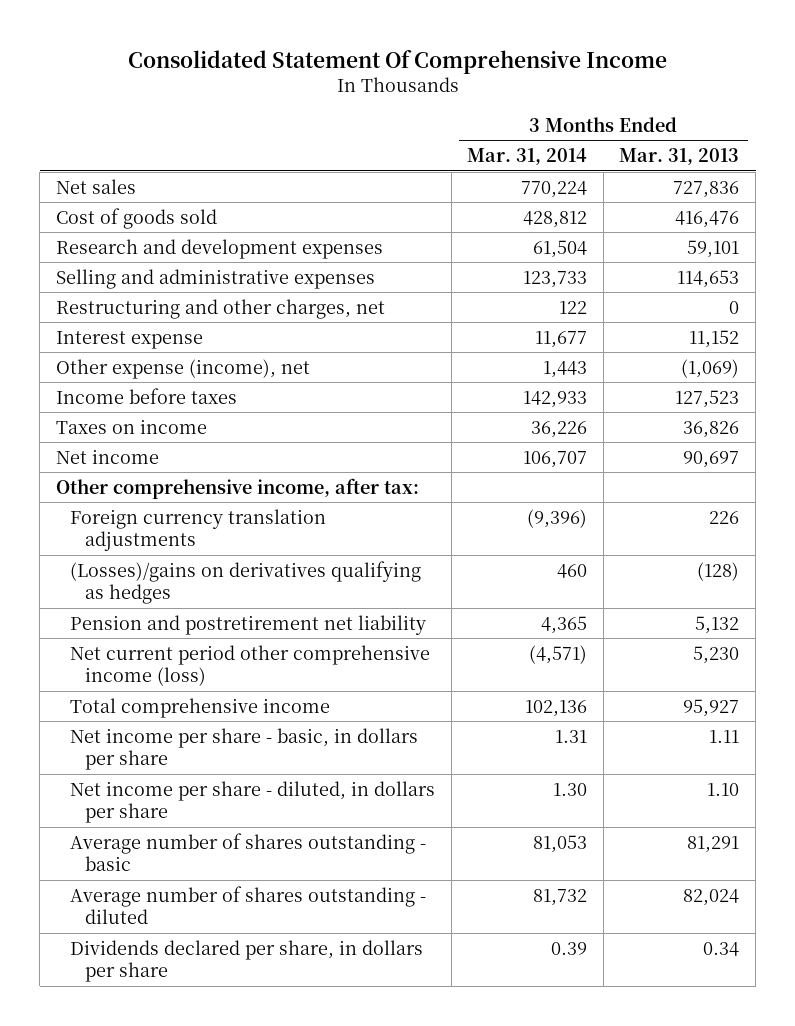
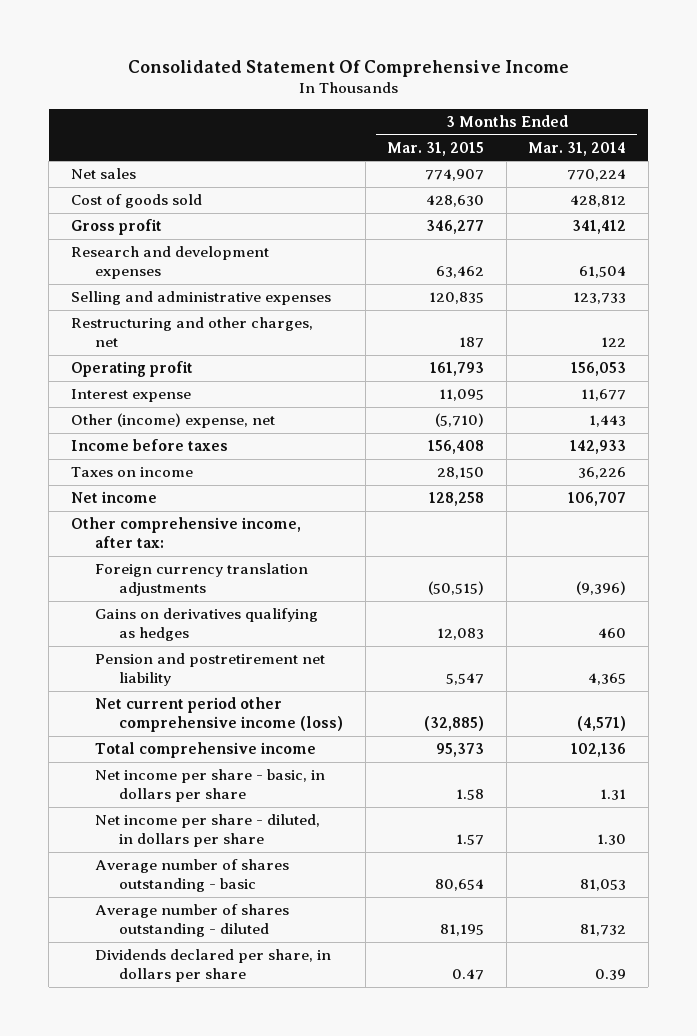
[619,148,740,166] Mar. 31, 2013 -> none
none -> [387,141,485,156] Mar. 31, 2015
none -> [70,219,162,236] Gross profit
none -> [70,361,193,378] Operating profit
[55,358,310,379] Other expense (income), net -> [70,413,275,429] Other (income) expense, net
[70,560,422,605] (Losses)/gains on derivatives qualifying as hedges -> [95,608,319,642] Gains on derivatives qualifying as hedges

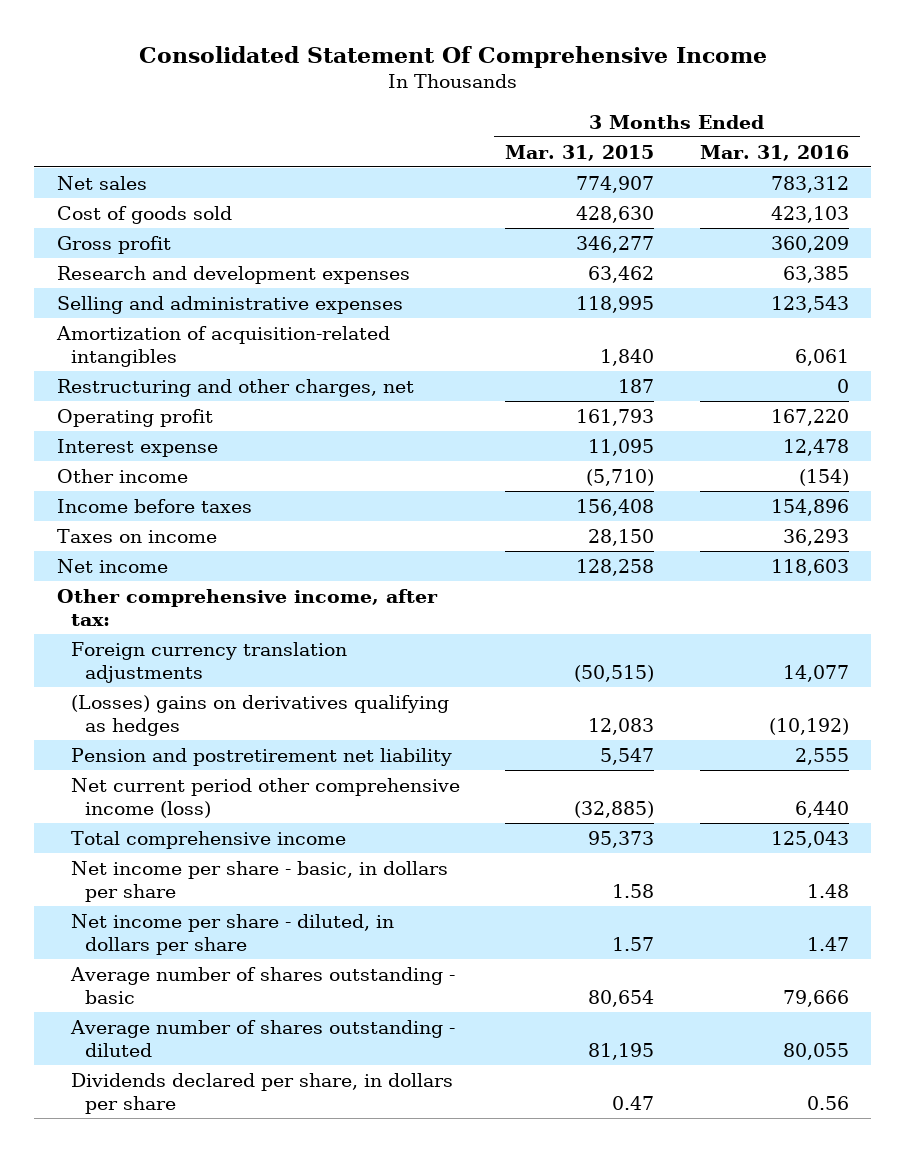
[528,141,627,156] Mar. 31, 2014 -> none
none -> [699,144,849,161] Mar. 31, 2016
[429,292,485,305] 120,835 -> [576,295,655,313] 118,995
none -> [55,325,390,367] Amortization of acquisition-related intangibles
[70,413,275,429] Other (income) expense, net -> [56,468,188,483] Other income
[95,608,319,642] Gains on derivatives qualifying as hedges -> [71,694,450,736] (Losses) gains on derivatives qualifying as hedges

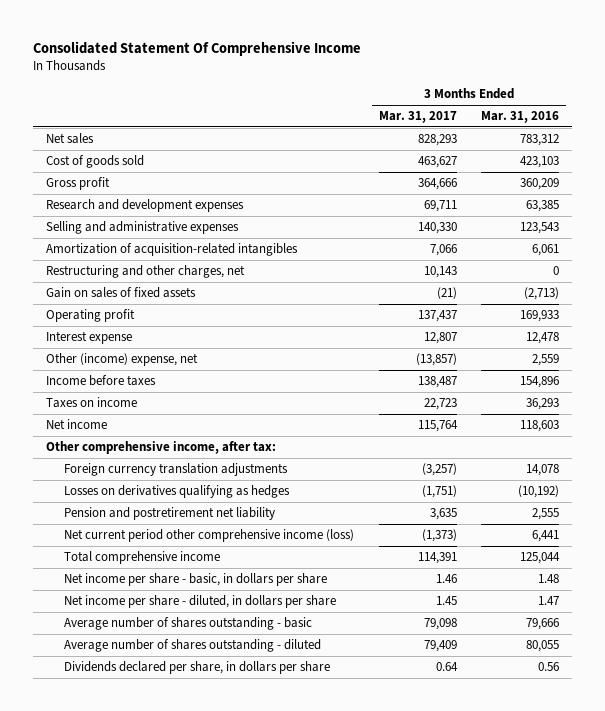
[505,144,655,161] Mar. 31, 2015 -> none
none -> [378,111,457,124] Mar. 31, 2017
none -> [45,287,196,299] Gain on sales of fixed assets
[770,408,849,426] 167,220 -> [520,310,560,323] 169,933
[56,468,188,483] Other income -> [45,353,198,367] Other (income) expense, net
[798,468,849,486] (154) -> [532,354,560,367] 2,559
[782,664,849,682] 14,077 -> [526,464,560,477] 14,078
[71,694,450,736] (Losses) gains on derivatives qualifying as hedges -> [63,485,290,499] Losses on derivatives qualifying as hedges
[794,800,849,818] 6,440 -> [532,530,560,543] 6,441
[770,830,849,848] 125,043 -> [520,552,561,565] 125,044

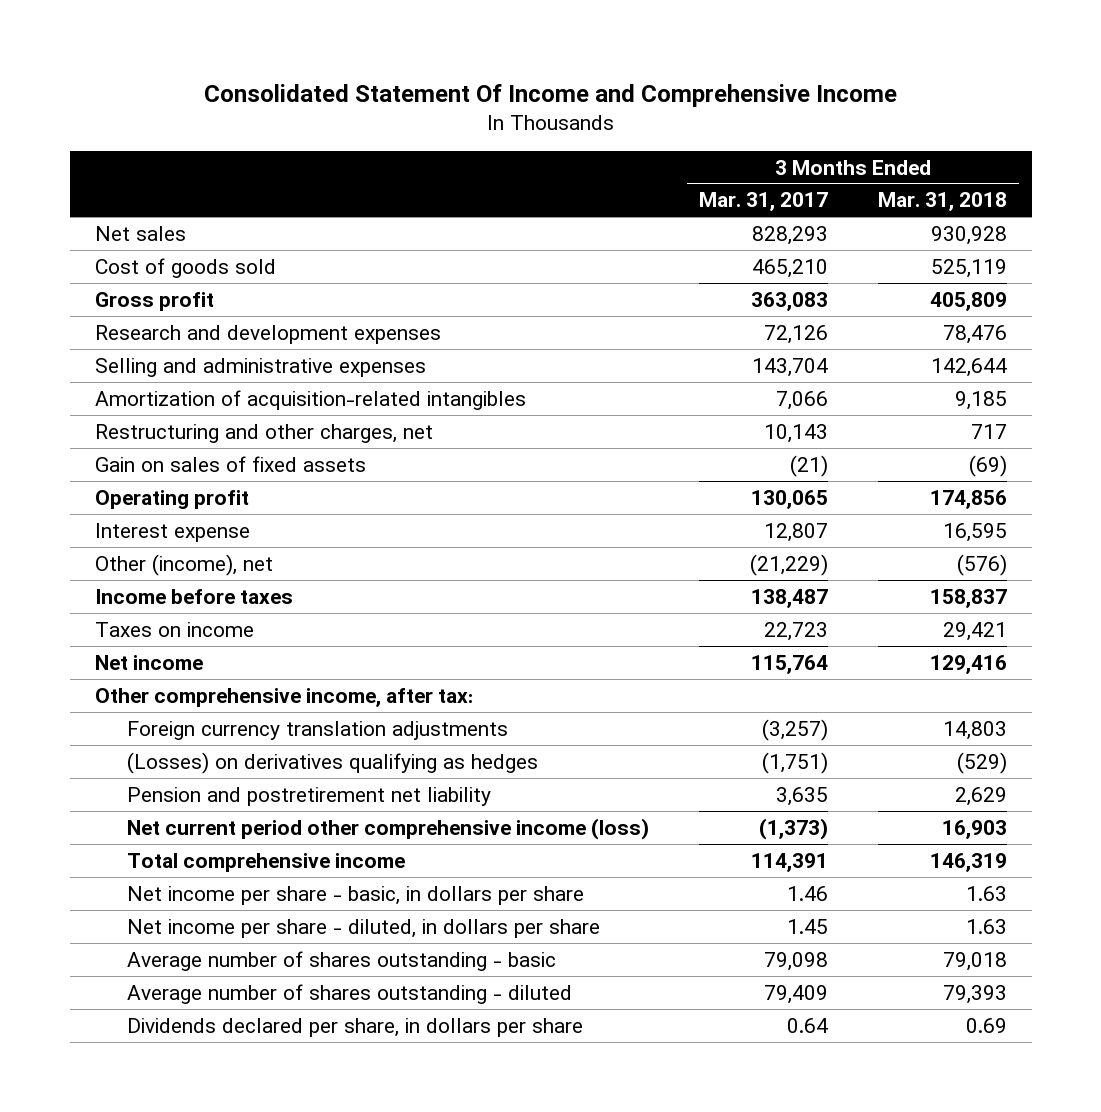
[33,41,362,57] Consolidated Statement Of Comprehensive Income -> [203,84,897,108] Consolidated Statement Of Income and Comprehensive Income
[481,111,560,124] Mar. 31, 2016 -> none
none -> [877,192,1007,212] Mar. 31, 2018
[417,156,457,169] 463,627 -> [752,258,829,278] 465,210
[417,178,457,191] 364,666 -> [751,291,829,311] 363,083
[423,200,457,213] 69,711 -> [764,324,829,344] 72,126
[417,222,457,235] 140,330 -> [752,357,829,377] 143,704
[417,310,457,323] 137,437 -> [751,489,829,509] 130,065
[45,353,198,367] Other (income) expense, net -> [94,553,273,576] Other (income), net
[415,353,457,367] (13,857) -> [750,553,829,576] (21,229)
[63,485,290,499] Losses on derivatives qualifying as hedges -> [127,751,539,774] (Losses) on derivatives qualifying as hedges

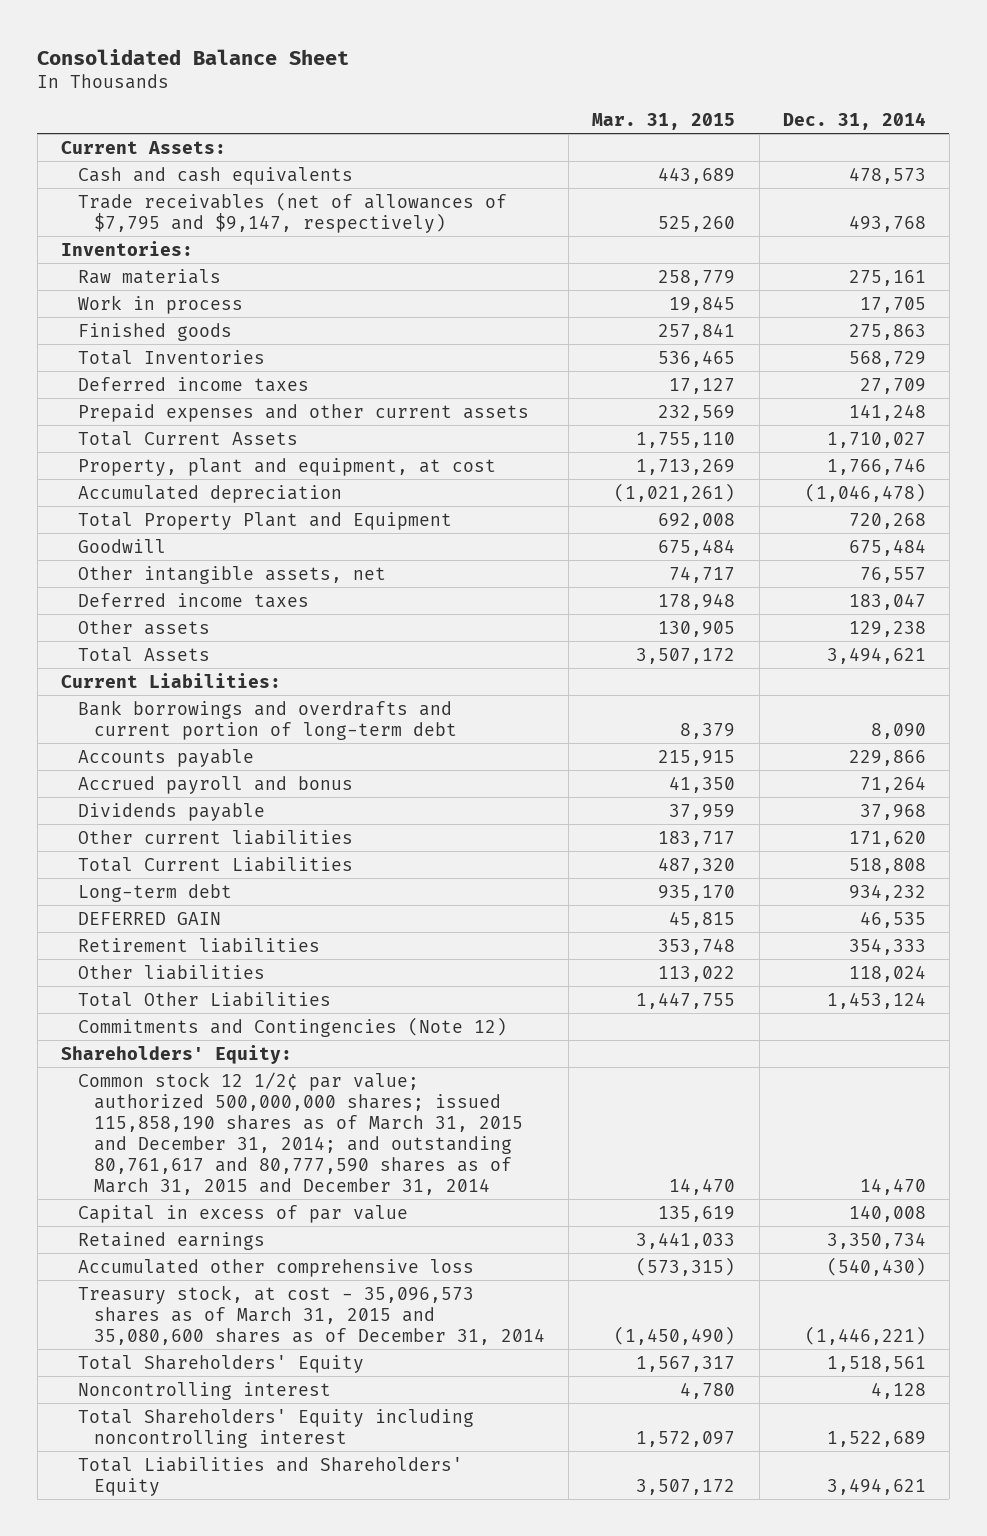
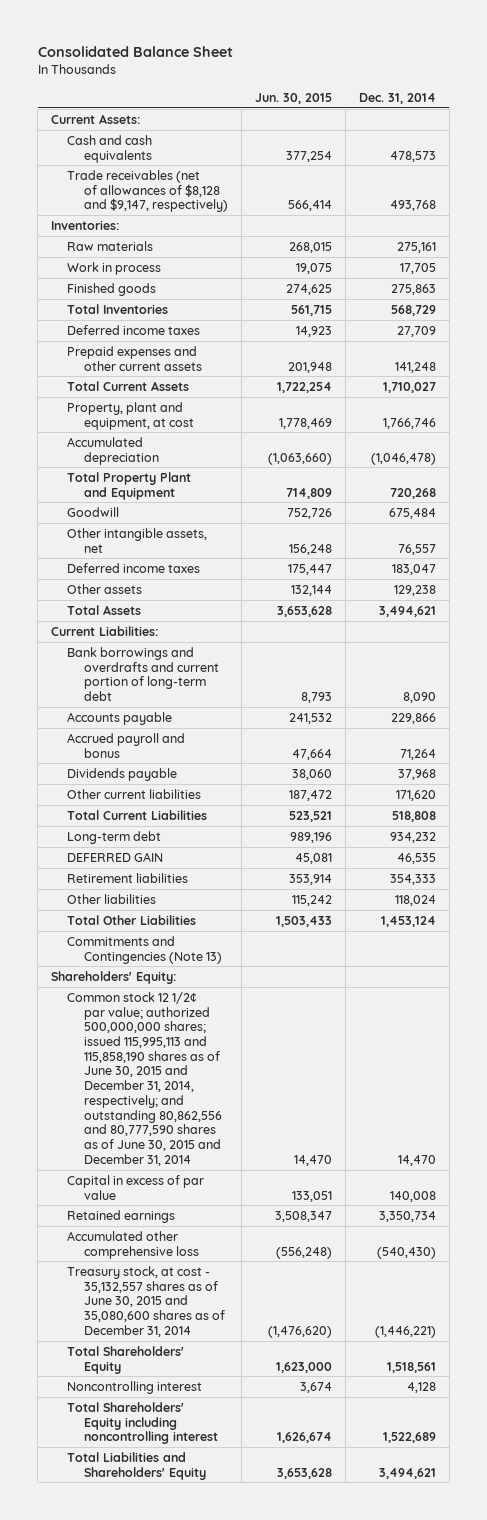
[592,112,736,130] Mar. 31, 2015 -> none
none -> [254,92,332,104] Jun. 30, 2015
[77,191,507,233] Trade receivables (net of allowances of $7,795 and $9,147, respectively) -> [67,169,228,213] Trade receivables (net of allowances of $8,128 and $9,147, respectively)
[77,1016,507,1037] Commitments and Contingencies (Note 12) -> [67,935,222,964] Commitments and Contingencies (Note 13)
[77,1071,524,1195] Common stock 12 1/2¢ par value; authorized 500,000,000 shares; issued 115,858,190 shares as of March 31, 2015 and December 31, 2014; and outstanding 80,761,617 and 80,777,590 shares as of March 31, 2015 and December 31, 2014 -> [67,991,222,1166] Common stock 12 1/2¢ par value; authorized 500,000,000 shares; issued 115,995,113 and 115,858,190 shares as of June 30, 2015 and December 31, 2014, respectively; and outstanding 80,862,556 and 80,777,590 shares as of June 30, 2015 and December 31, 2014
[77,1284,546,1345] Treasury stock, at cost - 35,096,573 shares as of March 31, 2015 and 35,080,600 shares as of December 31, 2014 -> [67,1265,225,1337] Treasury stock, at cost - 35,132,557 shares as of June 30, 2015 and 35,080,600 shares as of December 31, 2014

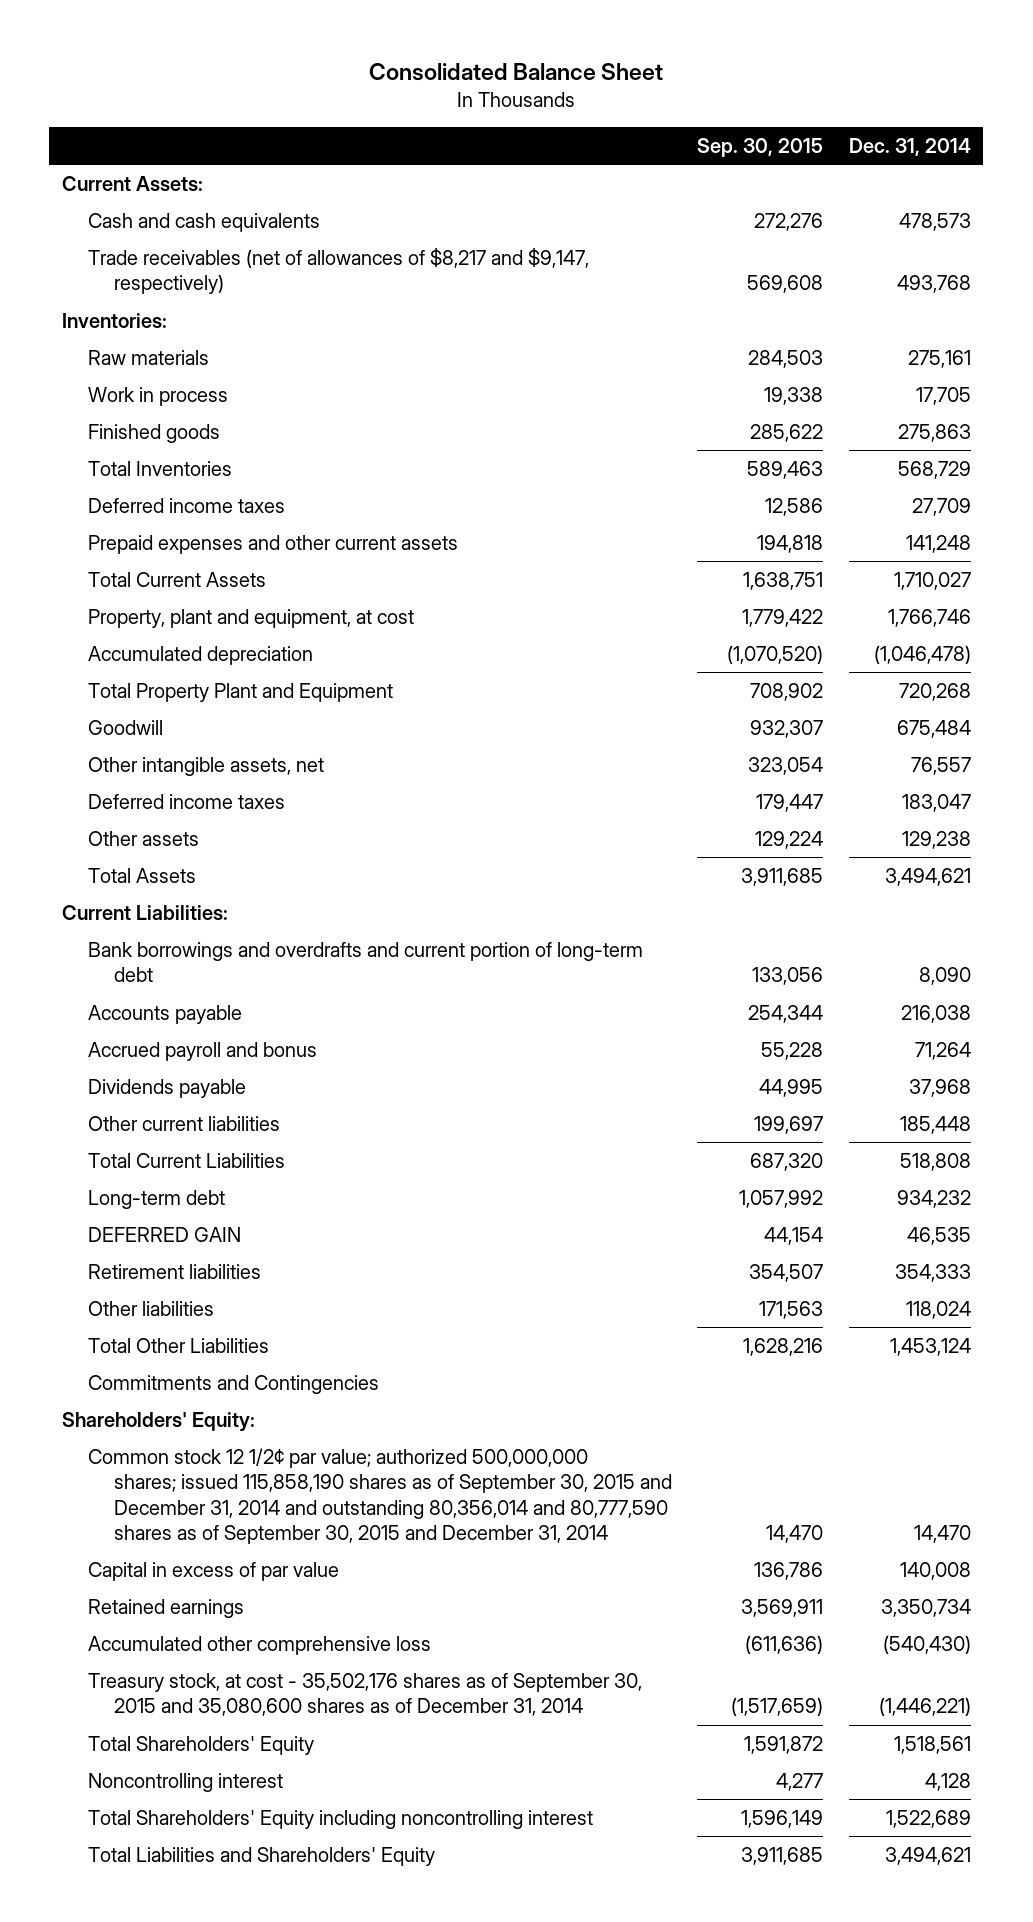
[254,92,332,104] Jun. 30, 2015 -> none
none -> [697,137,824,157] Sep. 30, 2015
[67,169,228,213] Trade receivables (net of allowances of $8,128 and $9,147, respectively) -> [87,247,589,295] Trade receivables (net of allowances of $8,217 and $9,147, respectively)
[390,712,436,724] 229,866 -> [900,1004,971,1023] 216,038
[395,789,436,801] 171,620 -> [899,1115,971,1134] 185,448
[67,935,222,964] Commitments and Contingencies (Note 13) -> [87,1374,379,1394] Commitments and Contingencies
[67,991,222,1166] Common stock 12 1/2¢ par value; authorized 500,000,000 shares; issued 115,995,113 and 115,858,190 shares as of June 30, 2015 and December 31, 2014, respectively; and outstanding 80,862,556 and 80,777,590 shares as of June 30, 2015 and December 31, 2014 -> [87,1447,672,1544] Common stock 12 1/2¢ par value; authorized 500,000,000 shares; issued 115,858,190 shares as of September 30, 2015 and December 31, 2014 and outstanding 80,356,014 and 80,777,590 shares as of September 30, 2015 and December 31, 2014
[67,1265,225,1337] Treasury stock, at cost - 35,132,557 shares as of June 30, 2015 and 35,080,600 shares as of December 31, 2014 -> [87,1672,642,1717] Treasury stock, at cost - 35,502,176 shares as of September 30, 2015 and 35,080,600 shares as of December 31, 2014

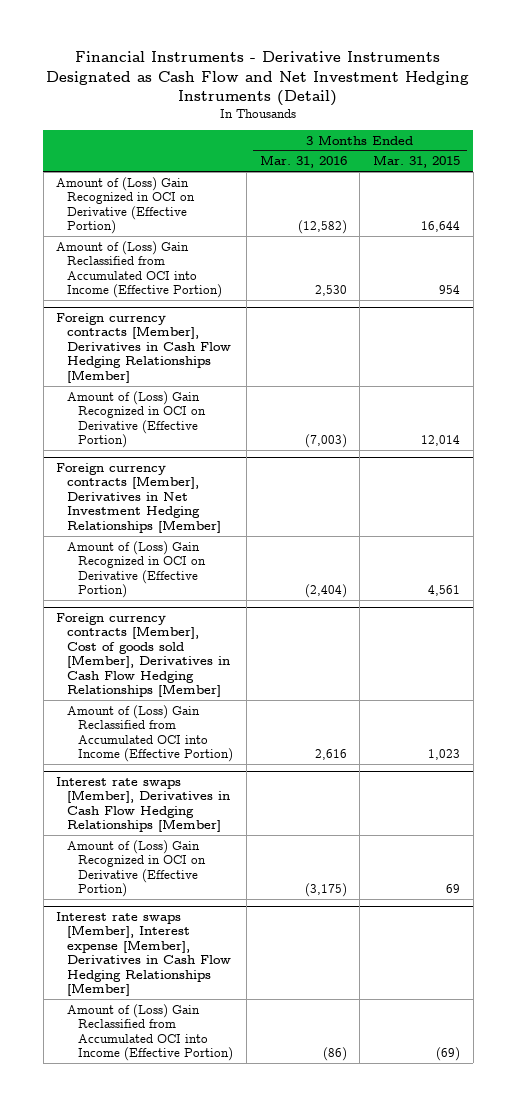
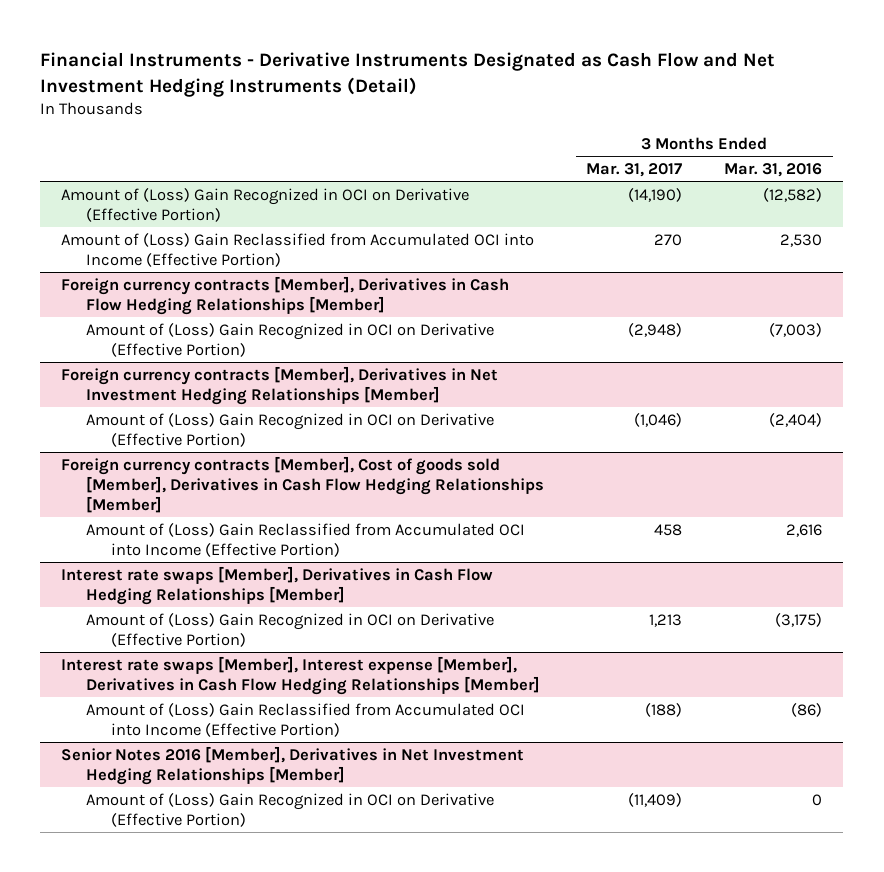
[372,155,460,169] Mar. 31, 2015 -> none
none -> [586,162,683,177] Mar. 31, 2017
none -> [61,745,525,785] Senior Notes 2016 [Member], Derivatives in Net Investment Hedging Relationships [Member]
none -> [85,792,494,827] Amount of (Loss) Gain Recognized in OCI on Derivative (Effective Portion)

